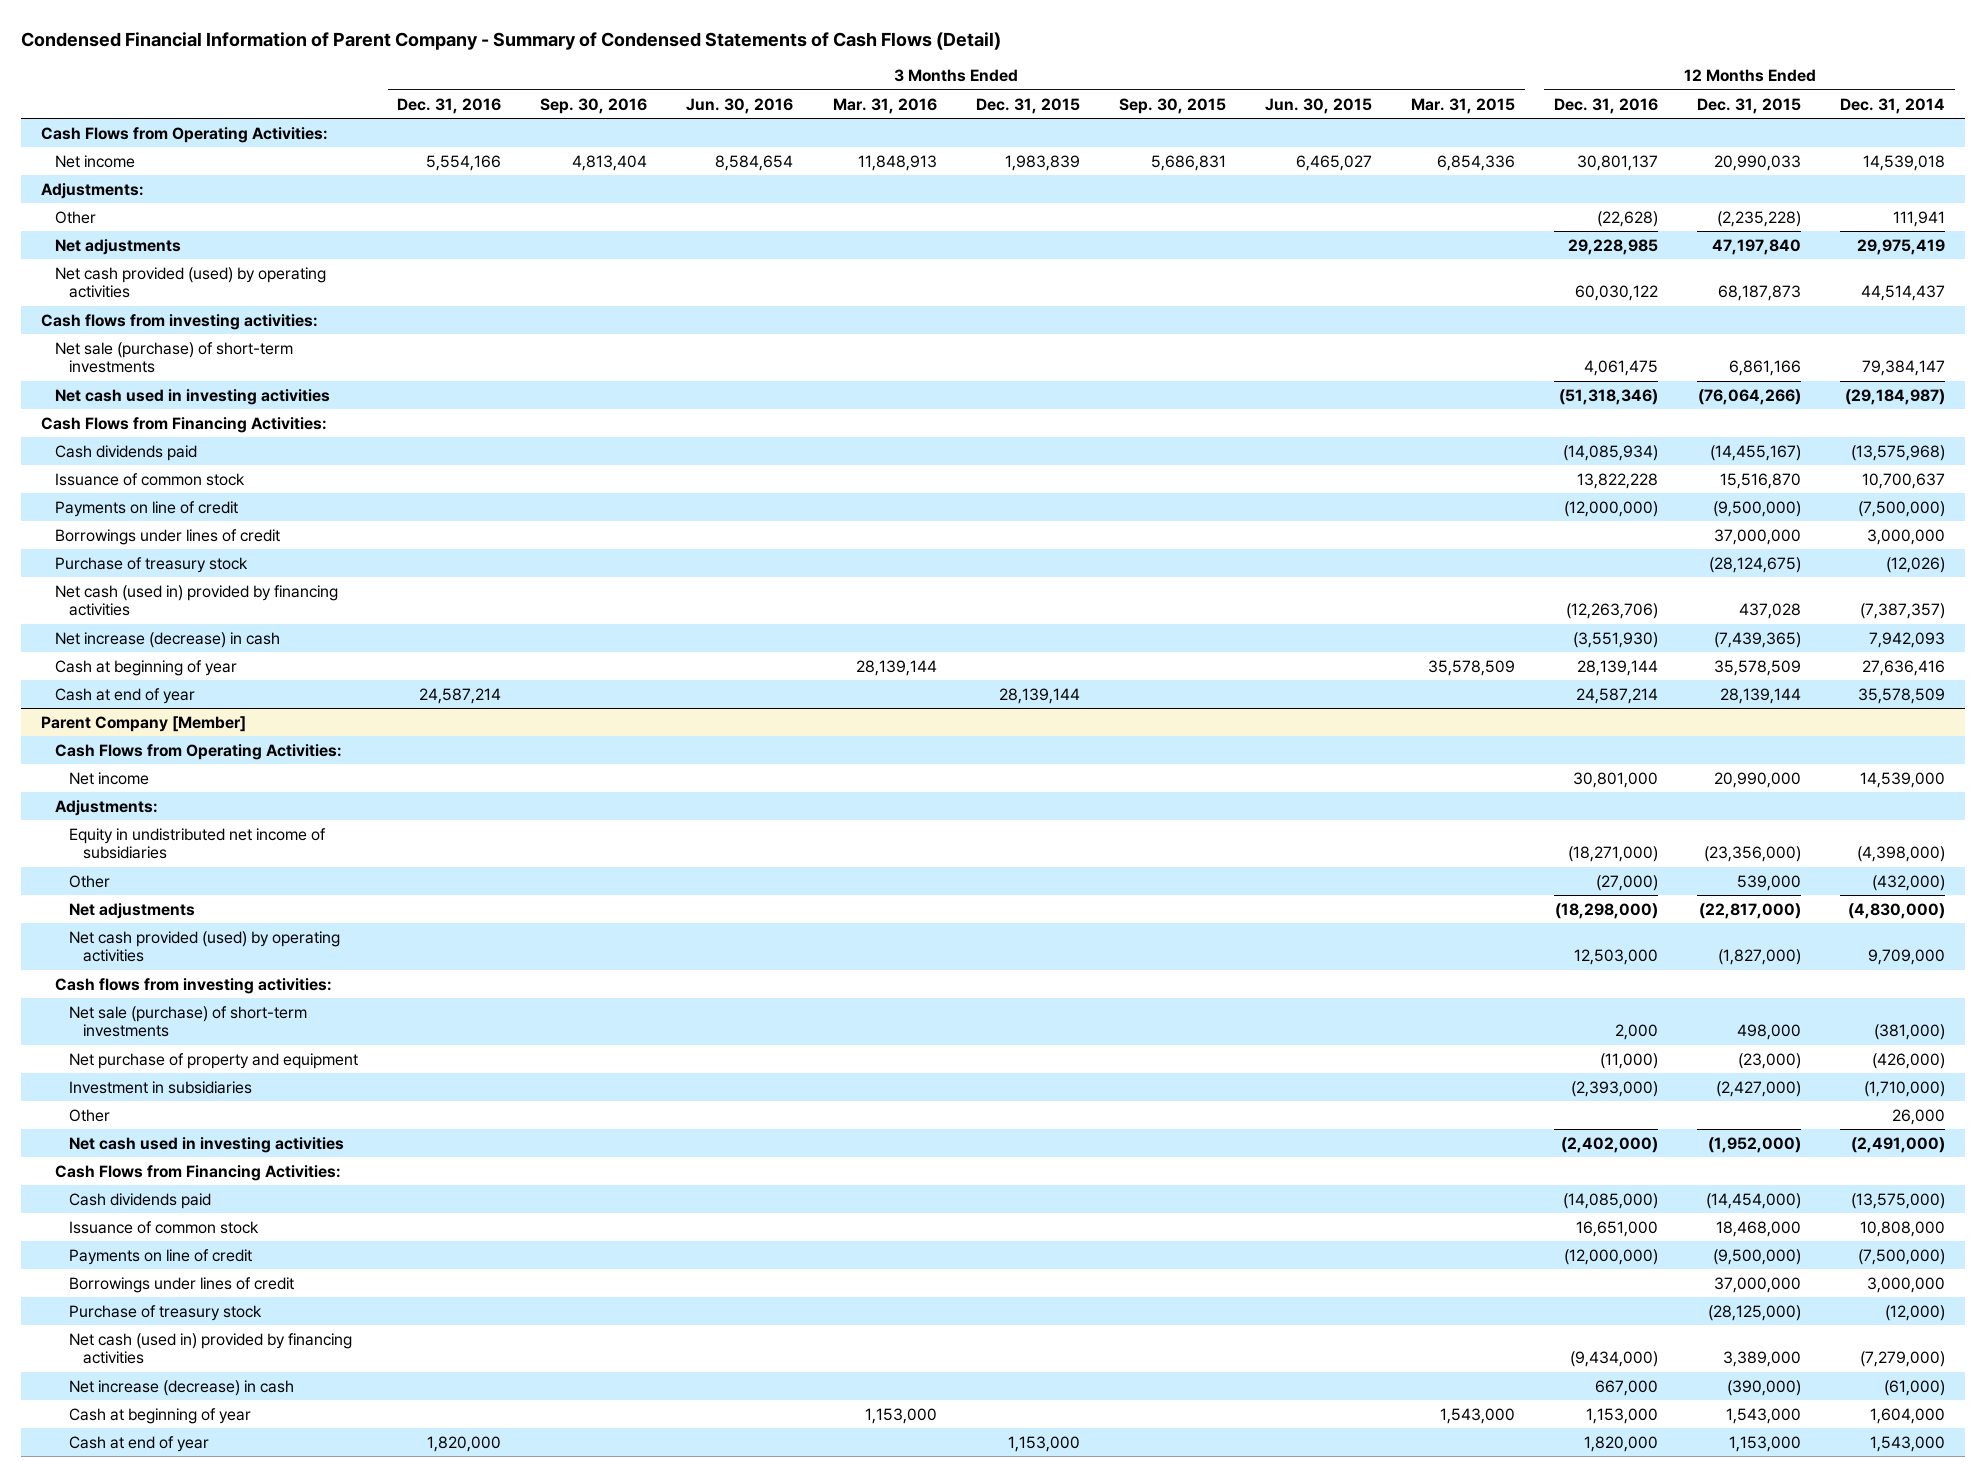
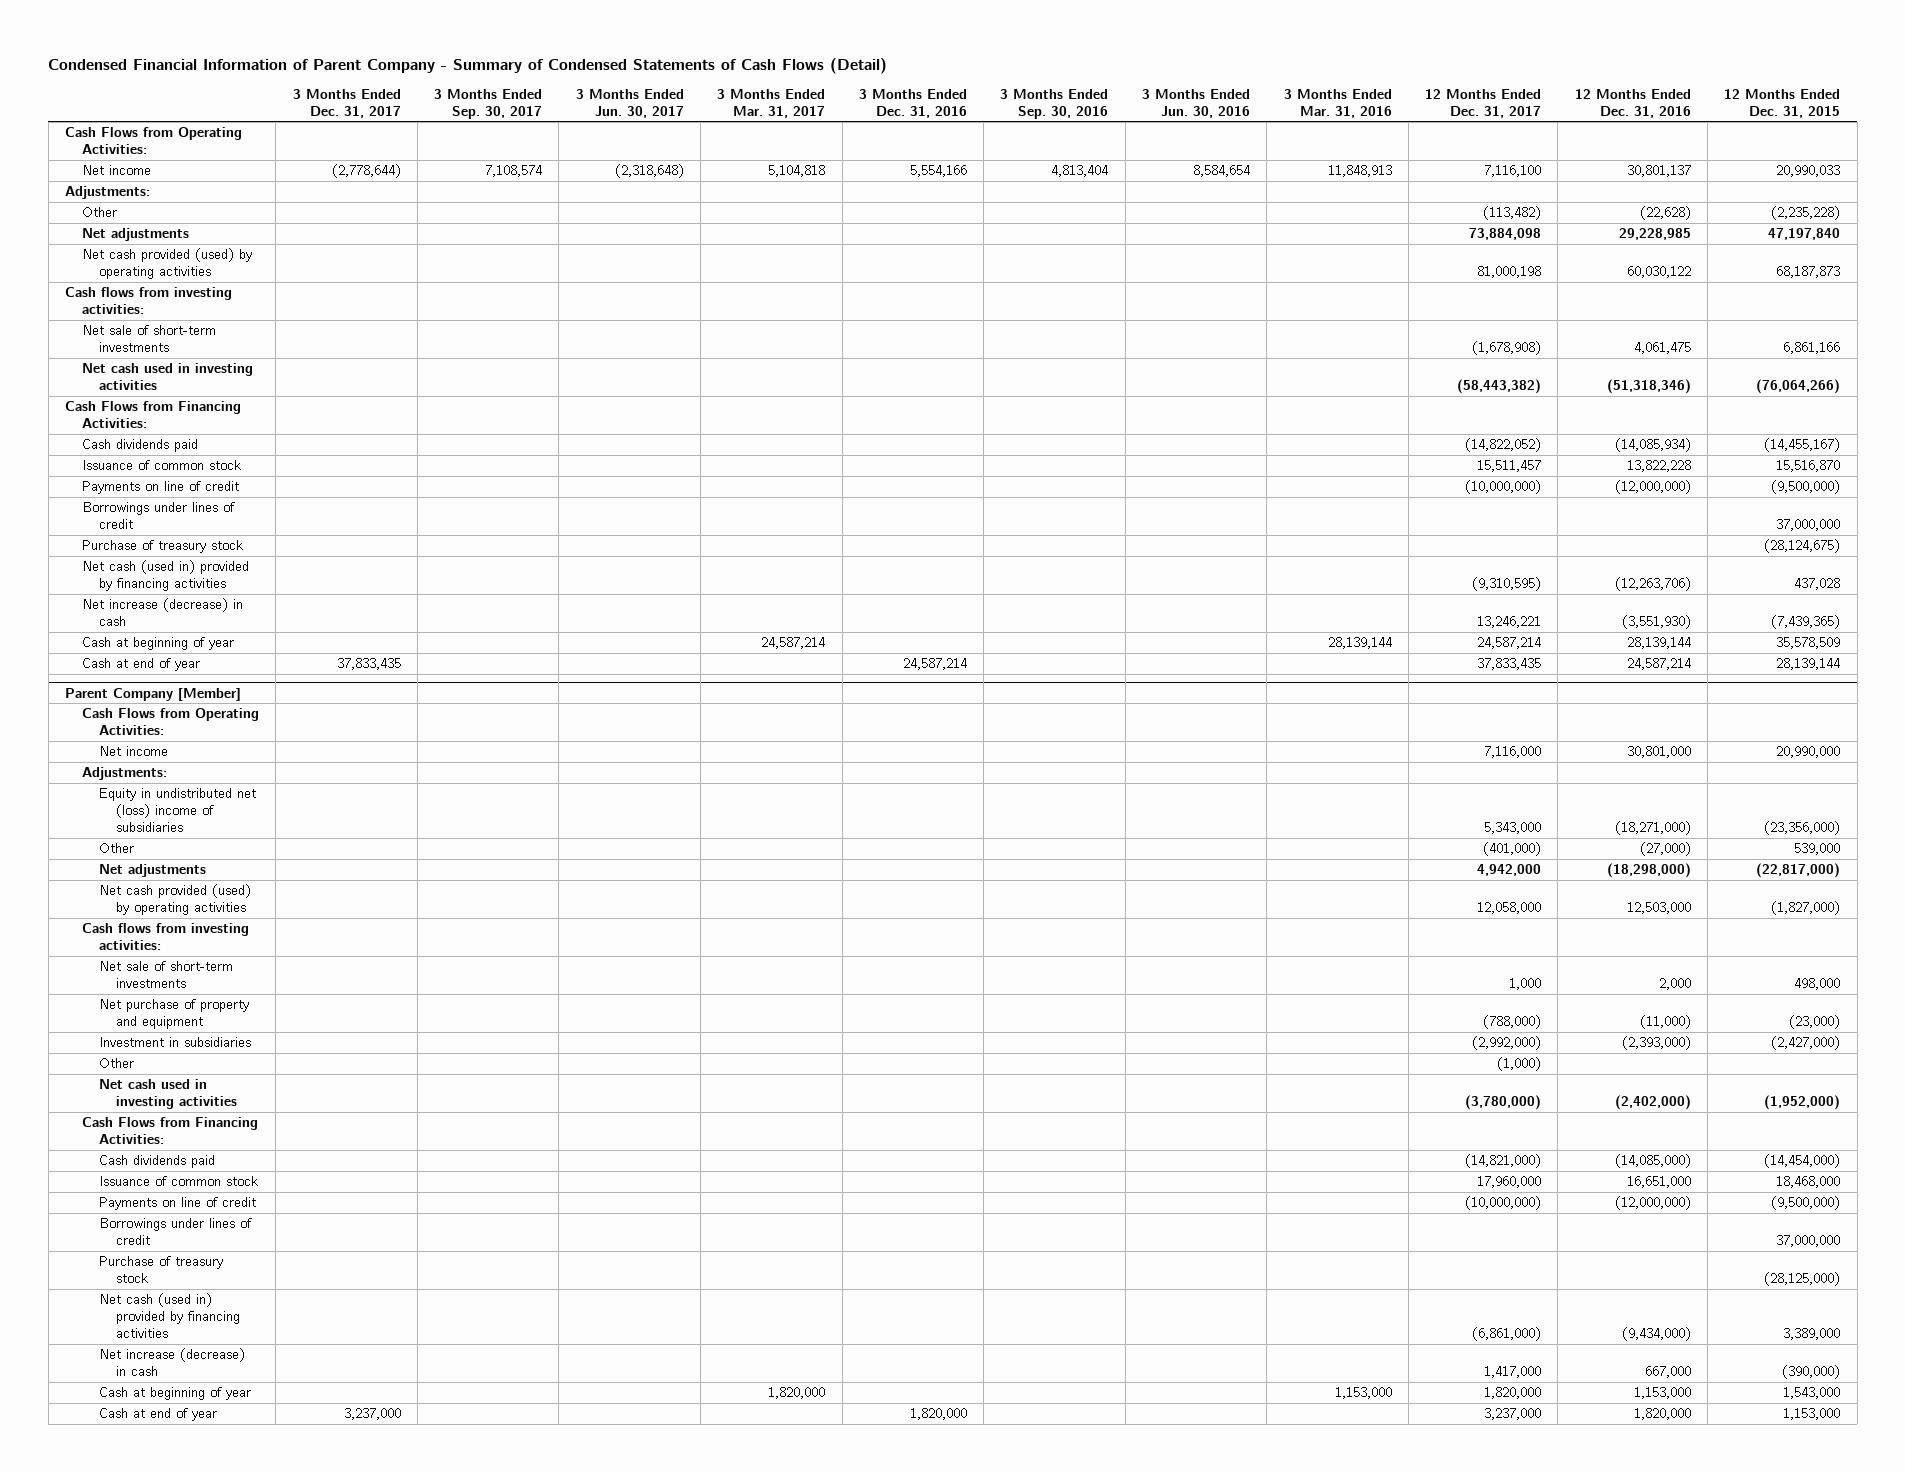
[975,97,1080,114] Dec. 31, 2015 -> none
[1118,97,1226,114] Sep. 30, 2015 -> none
[1264,97,1372,114] Jun. 30, 2015 -> none
[1410,97,1515,114] Mar. 31, 2015 -> none
[1840,97,1946,114] Dec. 31, 2014 -> none
none -> [292,88,401,118] 3 Months Ended Dec. 31, 2017
none -> [434,88,543,119] 3 Months Ended Sep. 30, 2017
none -> [575,88,684,118] 3 Months Ended Jun. 30, 2017
none -> [717,88,826,118] 3 Months Ended Mar. 31, 2017
none -> [1425,88,1542,118] 12 Months Ended Dec. 31, 2017
[54,341,293,374] Net sale (purchase) of short-term investments -> [81,325,216,353] Net sale of short-term investments
[69,827,327,860] Equity in undistributed net income of subsidiaries -> [99,788,257,832] Equity in undistributed net (loss) income of subsidiaries
[69,1005,308,1038] Net sale (purchase) of short-term investments -> [99,961,234,989] Net sale of short-term investments

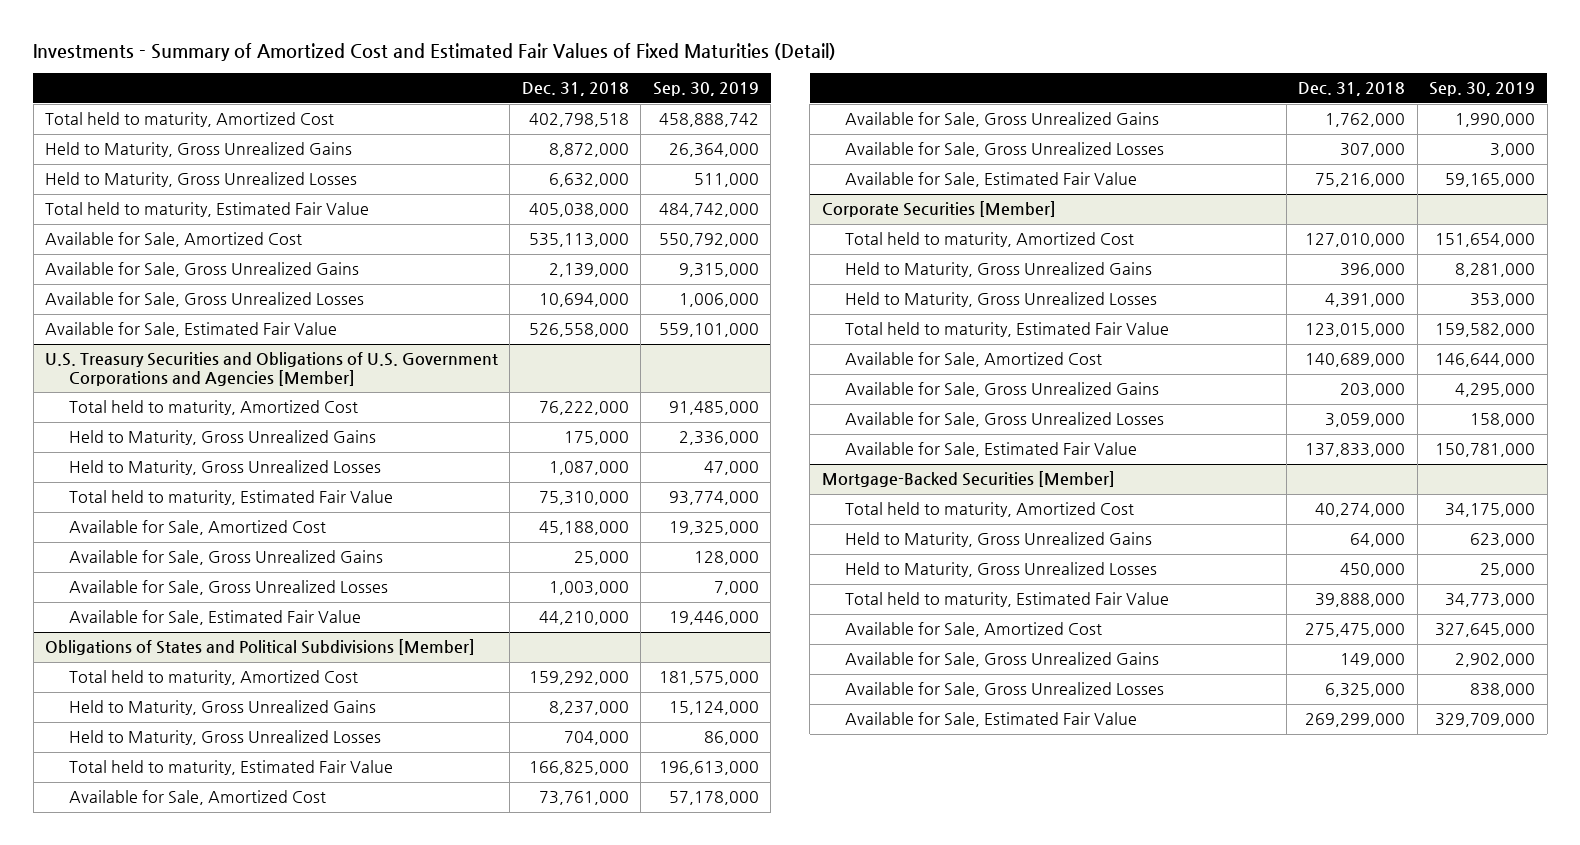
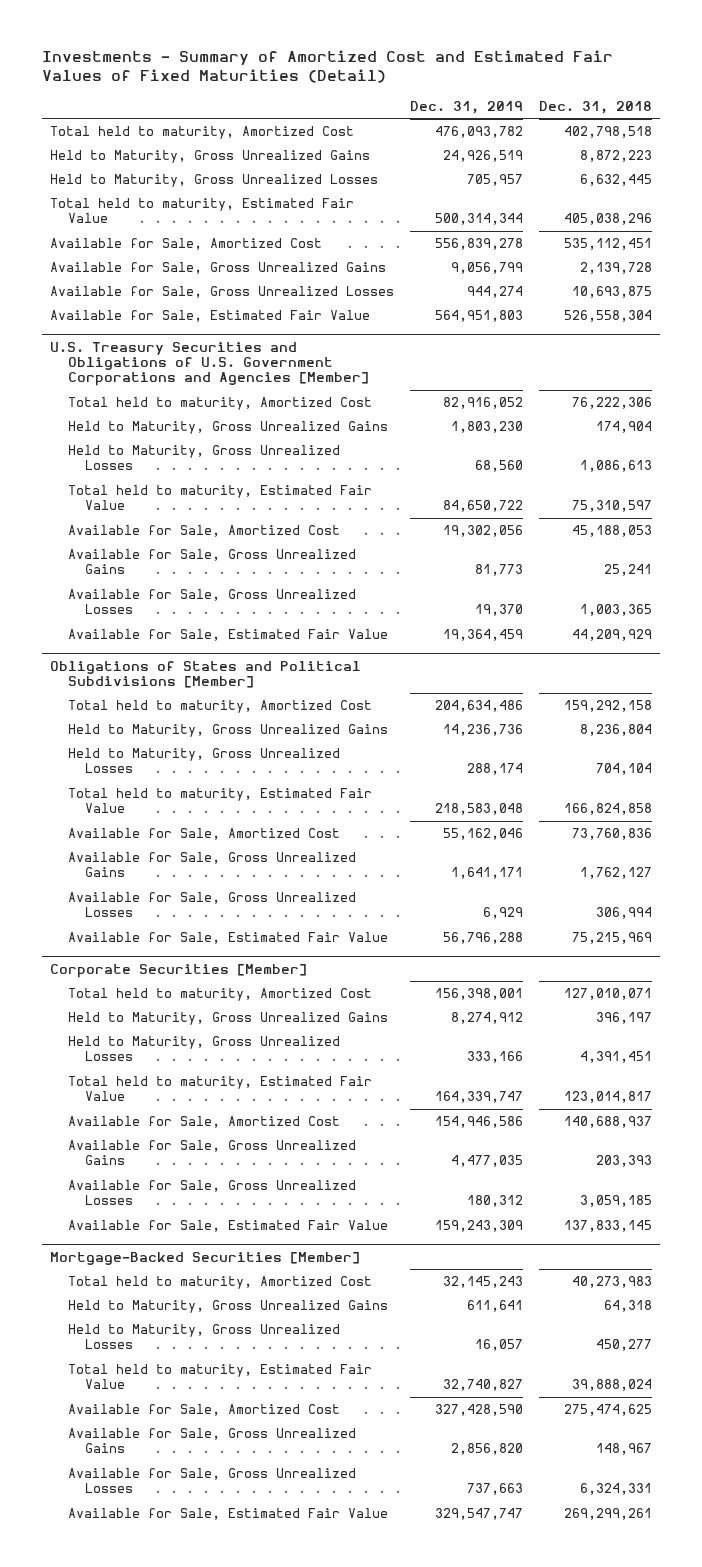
[652,82,759,97] Sep. 30, 2019 -> none
none -> [410,101,524,115] Dec. 31, 2019
[548,143,629,158] 8,872,000 -> [580,149,653,162] 8,872,223
[548,173,629,188] 6,632,000 -> [580,173,653,186] 6,632,445
[528,203,629,218] 405,038,000 -> [564,213,653,226] 405,038,296
[528,233,629,248] 535,113,000 -> [564,237,653,250] 535,112,451
[548,263,629,278] 2,139,000 -> [580,261,653,274] 2,139,728
[538,293,629,308] 10,694,000 -> [572,285,653,298] 10,693,875
[528,323,629,338] 526,558,000 -> [564,309,653,322] 526,558,304
[538,401,629,416] 76,222,000 -> [572,396,653,409] 76,222,306
[563,431,629,446] 175,000 -> [596,420,653,433] 174,904
[548,461,629,476] 1,087,000 -> [580,460,653,473] 1,086,613
[538,491,629,506] 75,310,000 -> [572,500,653,513] 75,310,597
[538,521,629,536] 45,188,000 -> [572,524,653,537] 45,188,053
[573,551,629,566] 25,000 -> [604,564,653,577] 25,241
[548,581,629,596] 1,003,000 -> [580,604,653,617] 1,003,365
[538,611,629,626] 44,210,000 -> [572,628,653,641] 44,209,929
[528,671,629,686] 159,292,000 -> [564,699,653,712] 159,292,158
[548,701,629,716] 8,237,000 -> [580,723,653,736] 8,236,804
[563,731,629,746] 704,000 -> [596,763,653,776] 704,104
[528,761,629,776] 166,825,000 -> [564,803,653,816] 166,824,858
[538,791,629,806] 73,761,000 -> [572,827,653,840] 73,760,836
[1325,113,1406,128] 1,762,000 -> [580,867,653,880] 1,762,127
[1340,143,1406,158] 307,000 -> [596,907,653,920] 306,994
[1315,173,1406,188] 75,216,000 -> [572,931,653,944] 75,215,969
[1305,233,1406,248] 127,010,000 -> [564,987,653,1000] 127,010,071
[1340,263,1406,278] 396,000 -> [596,1011,653,1024] 396,197
[1325,293,1406,308] 4,391,000 -> [580,1051,653,1064] 4,391,451
[1305,323,1406,338] 123,015,000 -> [564,1091,653,1104] 123,014,817
[1305,353,1406,368] 140,689,000 -> [564,1115,653,1128] 140,688,937
[1340,383,1406,398] 203,000 -> [596,1155,653,1168] 203,393
[1325,413,1406,428] 3,059,000 -> [580,1195,653,1208] 3,059,185
[1305,443,1406,458] 137,833,000 -> [564,1219,653,1232] 137,833,145
[1315,503,1406,518] 40,274,000 -> [572,1275,653,1288] 40,273,983
[1350,533,1406,548] 64,000 -> [604,1299,653,1312] 64,318
[1340,563,1406,578] 450,000 -> [596,1339,653,1352] 450,277
[1315,593,1406,608] 39,888,000 -> [572,1379,653,1392] 39,888,024
[1305,623,1406,638] 275,475,000 -> [564,1403,653,1416] 275,474,625
[1340,653,1406,668] 149,000 -> [596,1443,653,1456] 148,967
[1325,683,1406,698] 6,325,000 -> [580,1483,653,1496] 6,324,331
[1305,713,1406,728] 269,299,000 -> [564,1507,653,1520] 269,299,261

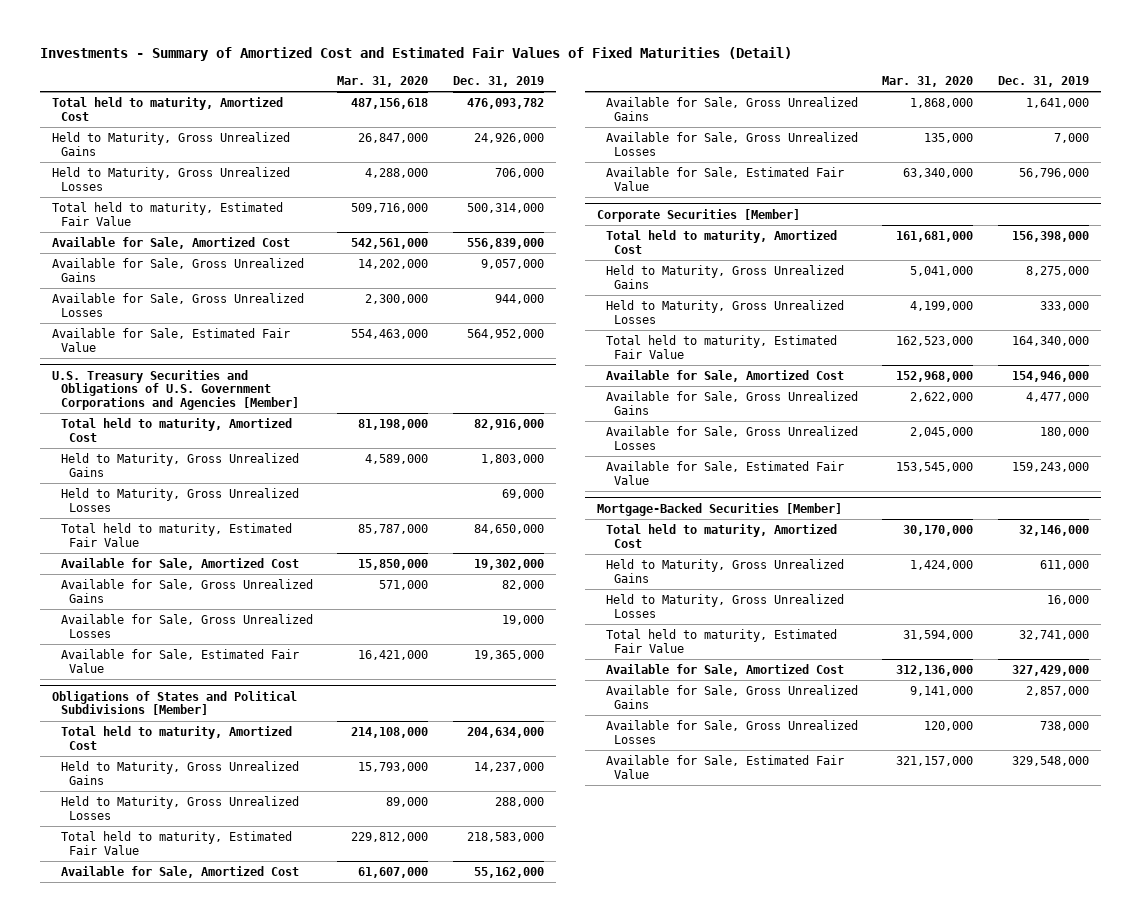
[539,101,653,115] Dec. 31, 2018 -> none
none -> [337,75,429,87] Mar. 31, 2020
[443,149,524,162] 24,926,519 -> [473,132,544,143] 24,926,000
[467,173,524,186] 705,957 -> [494,167,544,178] 706,000
[435,213,524,226] 500,314,344 -> [466,202,544,213] 500,314,000
[435,237,524,250] 556,839,278 -> [466,237,544,249] 556,839,000
[451,261,524,274] 9,056,799 -> [480,258,544,269] 9,057,000
[467,285,524,298] 944,274 -> [494,293,544,304] 944,000
[435,309,524,322] 564,951,803 -> [466,328,544,339] 564,952,000
[443,396,524,409] 82,916,052 -> [473,418,544,430] 82,916,000
[451,420,524,433] 1,803,230 -> [480,453,544,464] 1,803,000
[475,460,524,473] 68,560 -> [501,488,544,499] 69,000
[443,500,524,513] 84,650,722 -> [473,523,544,534] 84,650,000
[443,524,524,537] 19,302,056 -> [473,558,544,570] 19,302,000
[475,564,524,577] 81,773 -> [501,579,544,590] 82,000
[475,604,524,617] 19,370 -> [501,614,544,625] 19,000
[443,628,524,641] 19,364,459 -> [473,649,544,660] 19,365,000
[435,699,524,712] 204,634,486 -> [466,726,544,738] 204,634,000
[443,723,524,736] 14,236,736 -> [473,761,544,772] 14,237,000
[467,763,524,776] 288,174 -> [494,796,544,807] 288,000
[435,803,524,816] 218,583,048 -> [466,831,544,842] 218,583,000
[443,827,524,840] 55,162,046 -> [473,866,544,878] 55,162,000
[451,867,524,880] 1,641,171 -> [1025,97,1089,108] 1,641,000
[483,907,524,920] 6,929 -> [1053,132,1089,143] 7,000
[443,931,524,944] 56,796,288 -> [1018,167,1089,178] 56,796,000
[435,987,524,1000] 156,398,001 -> [1011,230,1089,242] 156,398,000
[451,1011,524,1024] 8,274,912 -> [1025,265,1089,276] 8,275,000
[467,1051,524,1064] 333,166 -> [1039,300,1089,311] 333,000
[435,1091,524,1104] 164,339,747 -> [1011,335,1089,346] 164,340,000
[435,1115,524,1128] 154,946,586 -> [1011,370,1089,382] 154,946,000
[451,1155,524,1168] 4,477,035 -> [1025,391,1089,402] 4,477,000
[467,1195,524,1208] 180,312 -> [1039,426,1089,437] 180,000
[435,1219,524,1232] 159,243,309 -> [1011,461,1089,472] 159,243,000
[443,1275,524,1288] 32,145,243 -> [1018,524,1089,536] 32,146,000
[467,1299,524,1312] 611,641 -> [1039,559,1089,570] 611,000
[475,1339,524,1352] 16,057 -> [1046,594,1089,605] 16,000
[443,1379,524,1392] 32,740,827 -> [1018,629,1089,640] 32,741,000
[435,1403,524,1416] 327,428,590 -> [1011,664,1089,676] 327,429,000
[451,1443,524,1456] 2,856,820 -> [1025,685,1089,696] 2,857,000
[467,1483,524,1496] 737,663 -> [1039,720,1089,731] 738,000
[435,1507,524,1520] 329,547,747 -> [1011,755,1089,766] 329,548,000

